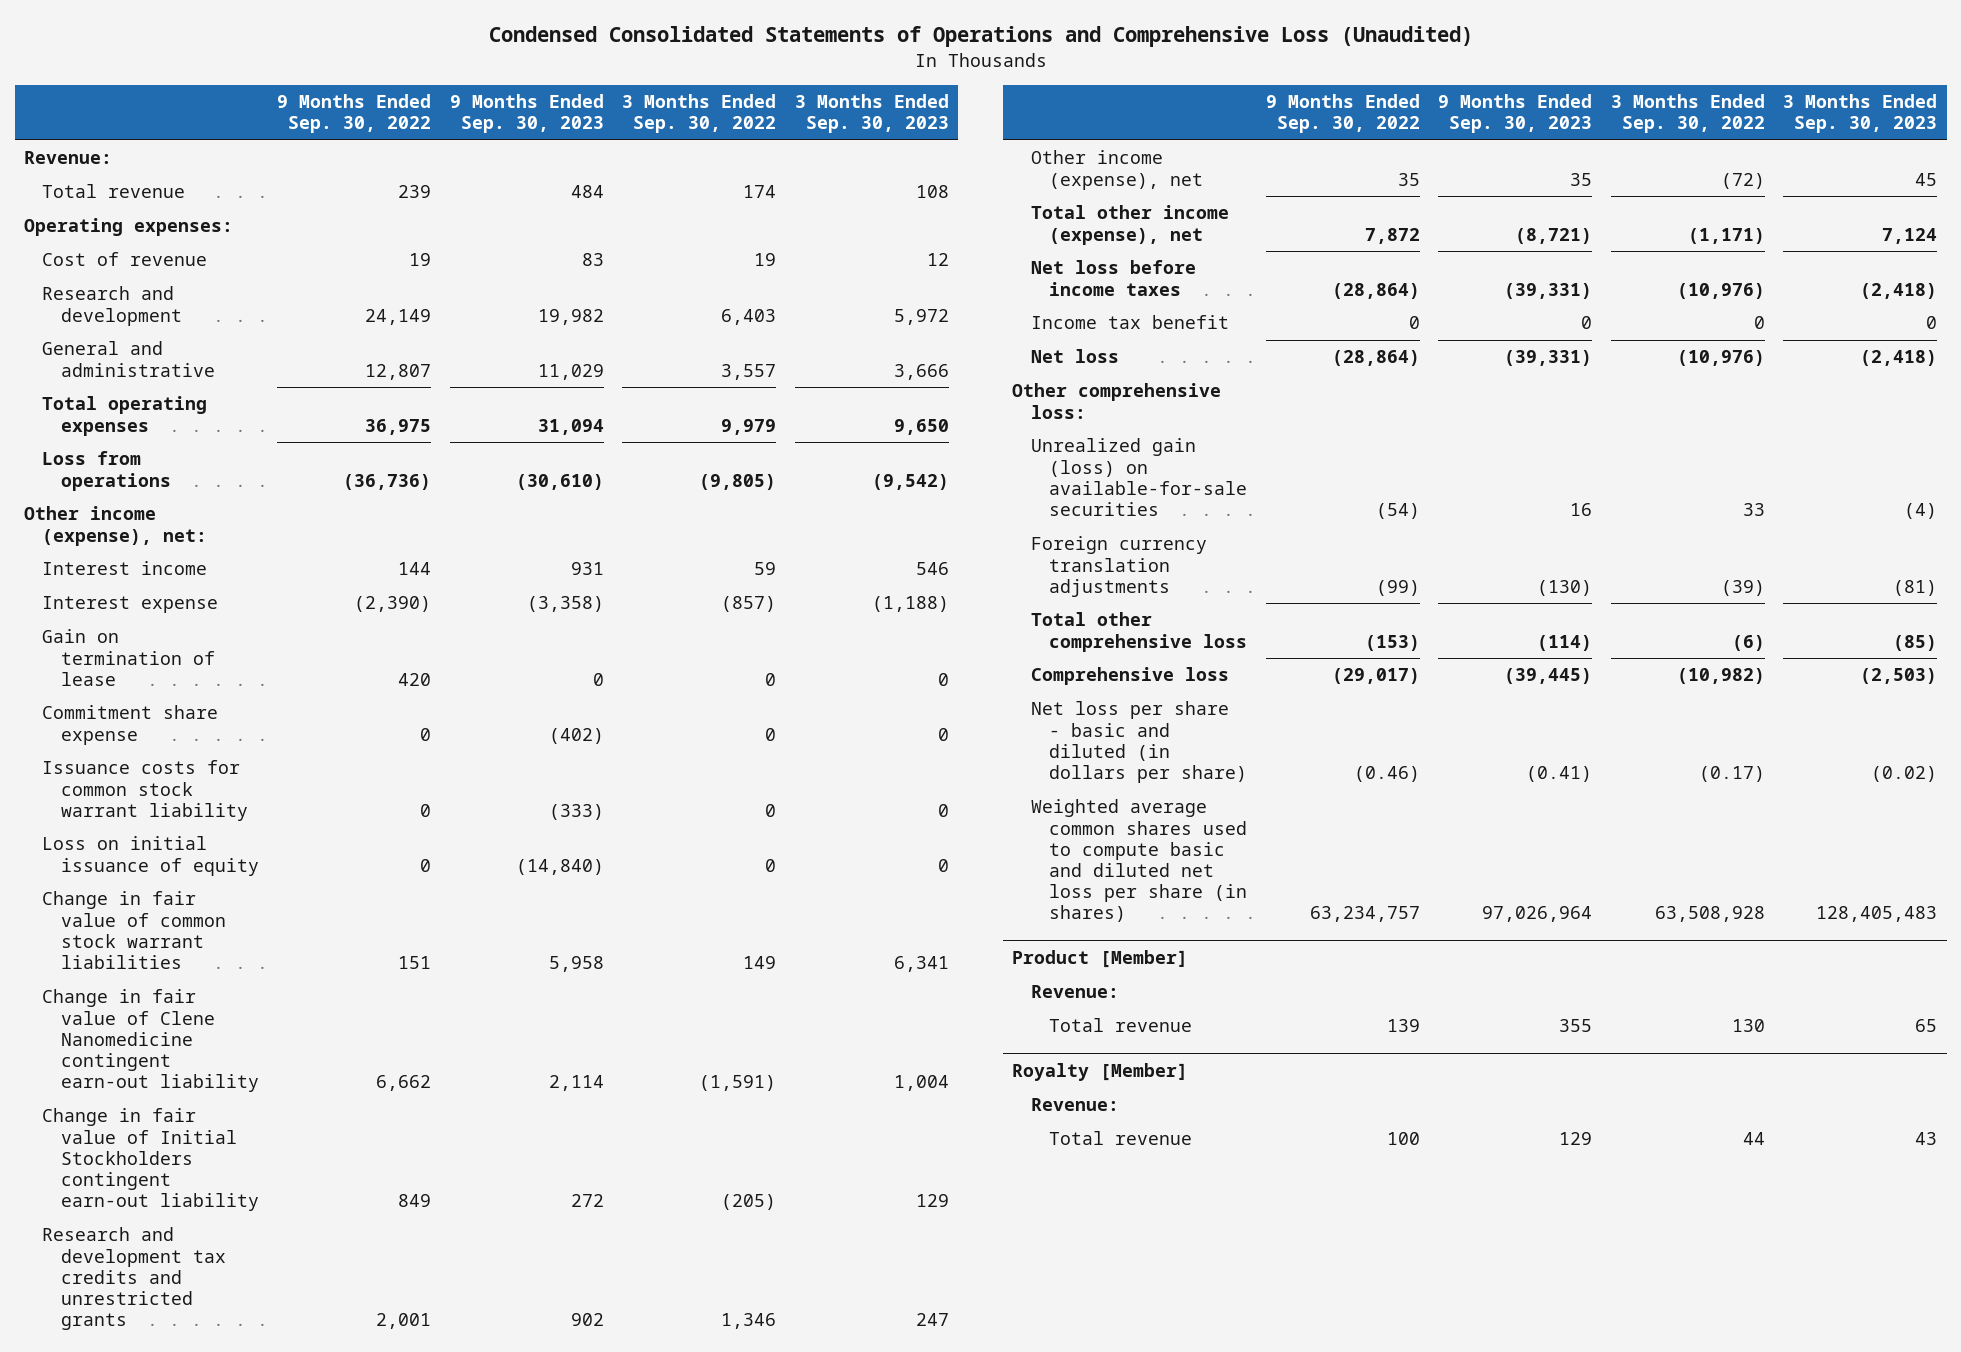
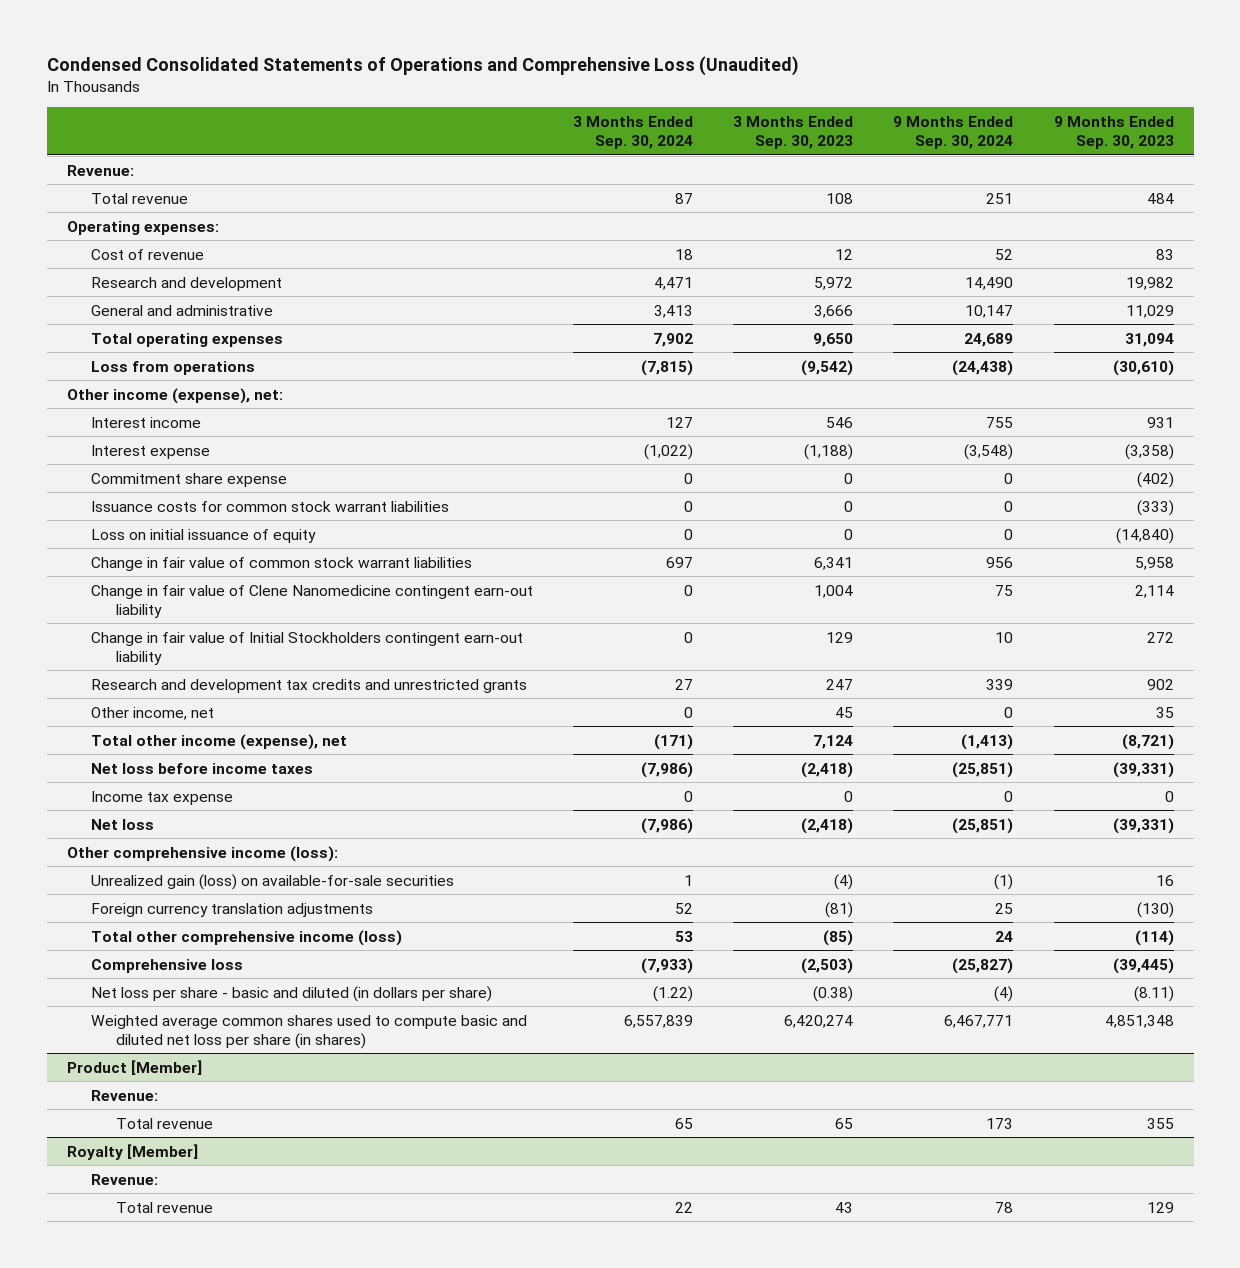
[277,94,432,134] 9 Months Ended Sep. 30, 2022 -> none
[622,94,777,134] 3 Months Ended Sep. 30, 2022 -> none
none -> [573,115,694,150] 3 Months Ended Sep. 30, 2024
none -> [893,115,1014,150] 9 Months Ended Sep. 30, 2024
[42,629,215,686] Gain on termination of lease -> none
[42,760,248,821] Issuance costs for common stock warrant liability -> [91,500,450,512] Issuance costs for common stock warrant liabilities
[1030,150,1204,190] Other income (expense), net -> [91,706,215,720] Other income, net
[1030,315,1229,330] Income tax benefit -> [91,790,234,805] Income tax expense
[1012,383,1222,419] Other comprehensive loss: -> [66,845,338,862] Other comprehensive income (loss):
[1030,612,1248,652] Total other comprehensive loss -> [91,929,403,946] Total other comprehensive income (loss)
[1526,765,1593,782] (0.41) -> [1133,985,1174,1002] (8.11)
[1871,765,1938,782] (0.02) -> [813,985,854,1002] (0.38)
[1482,906,1593,923] 97,026,964 -> [1104,1014,1174,1028] 4,851,348
[1816,906,1938,923] 128,405,483 -> [784,1014,854,1028] 6,420,274

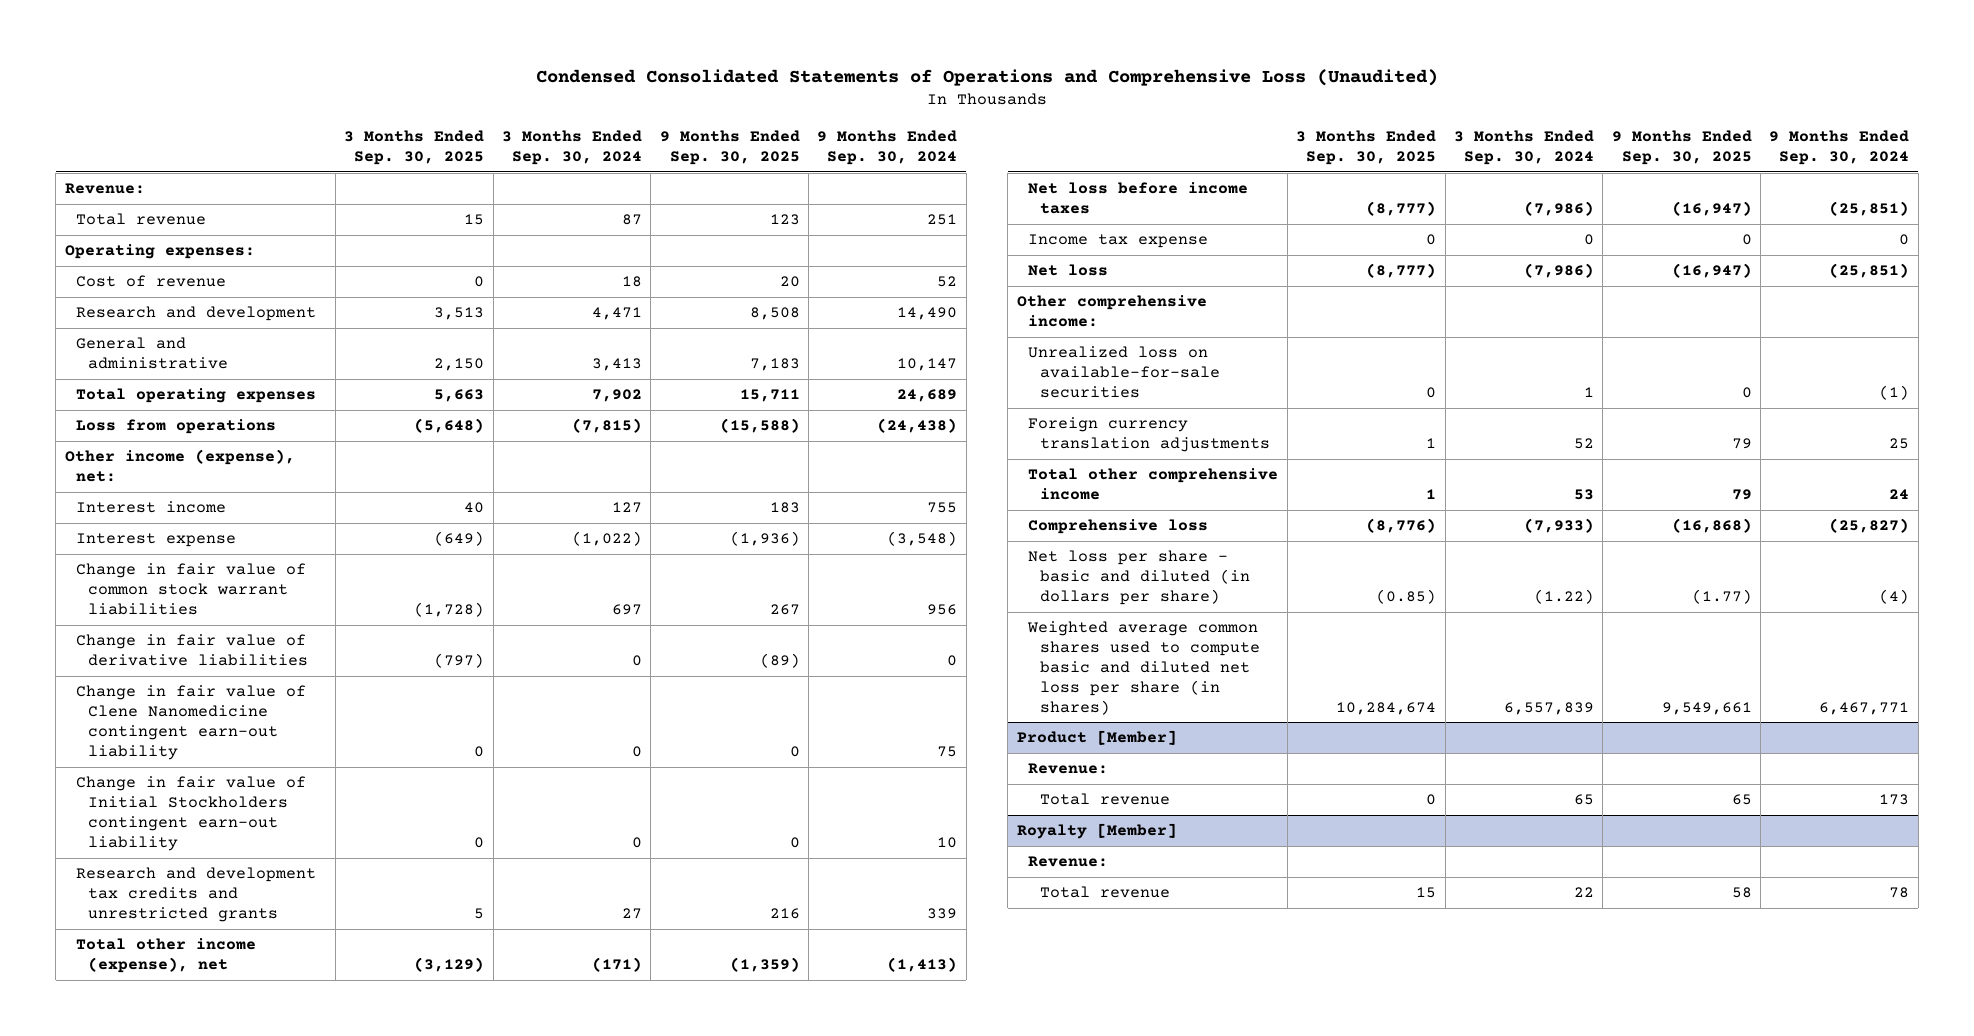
[733,115,854,150] 3 Months Ended Sep. 30, 2023 -> none
[1053,115,1174,150] 9 Months Ended Sep. 30, 2023 -> none
none -> [344,130,485,166] 3 Months Ended Sep. 30, 2025
none -> [659,130,800,166] 9 Months Ended Sep. 30, 2025
[91,472,288,487] Commitment share expense -> none
[91,500,450,512] Issuance costs for common stock warrant liabilities -> none
[91,528,317,543] Loss on initial issuance of equity -> none
none -> [76,634,309,667] Change in fair value of derivative liabilities
[91,706,215,720] Other income, net -> none
[66,845,338,862] Other comprehensive income (loss): -> [1016,295,1207,328] Other comprehensive income:
[91,873,455,890] Unrealized gain (loss) on available-for-sale securities -> [1028,346,1221,399] Unrealized loss on available-for-sale securities
[91,929,403,946] Total other comprehensive income (loss) -> [1028,468,1279,501] Total other comprehensive income

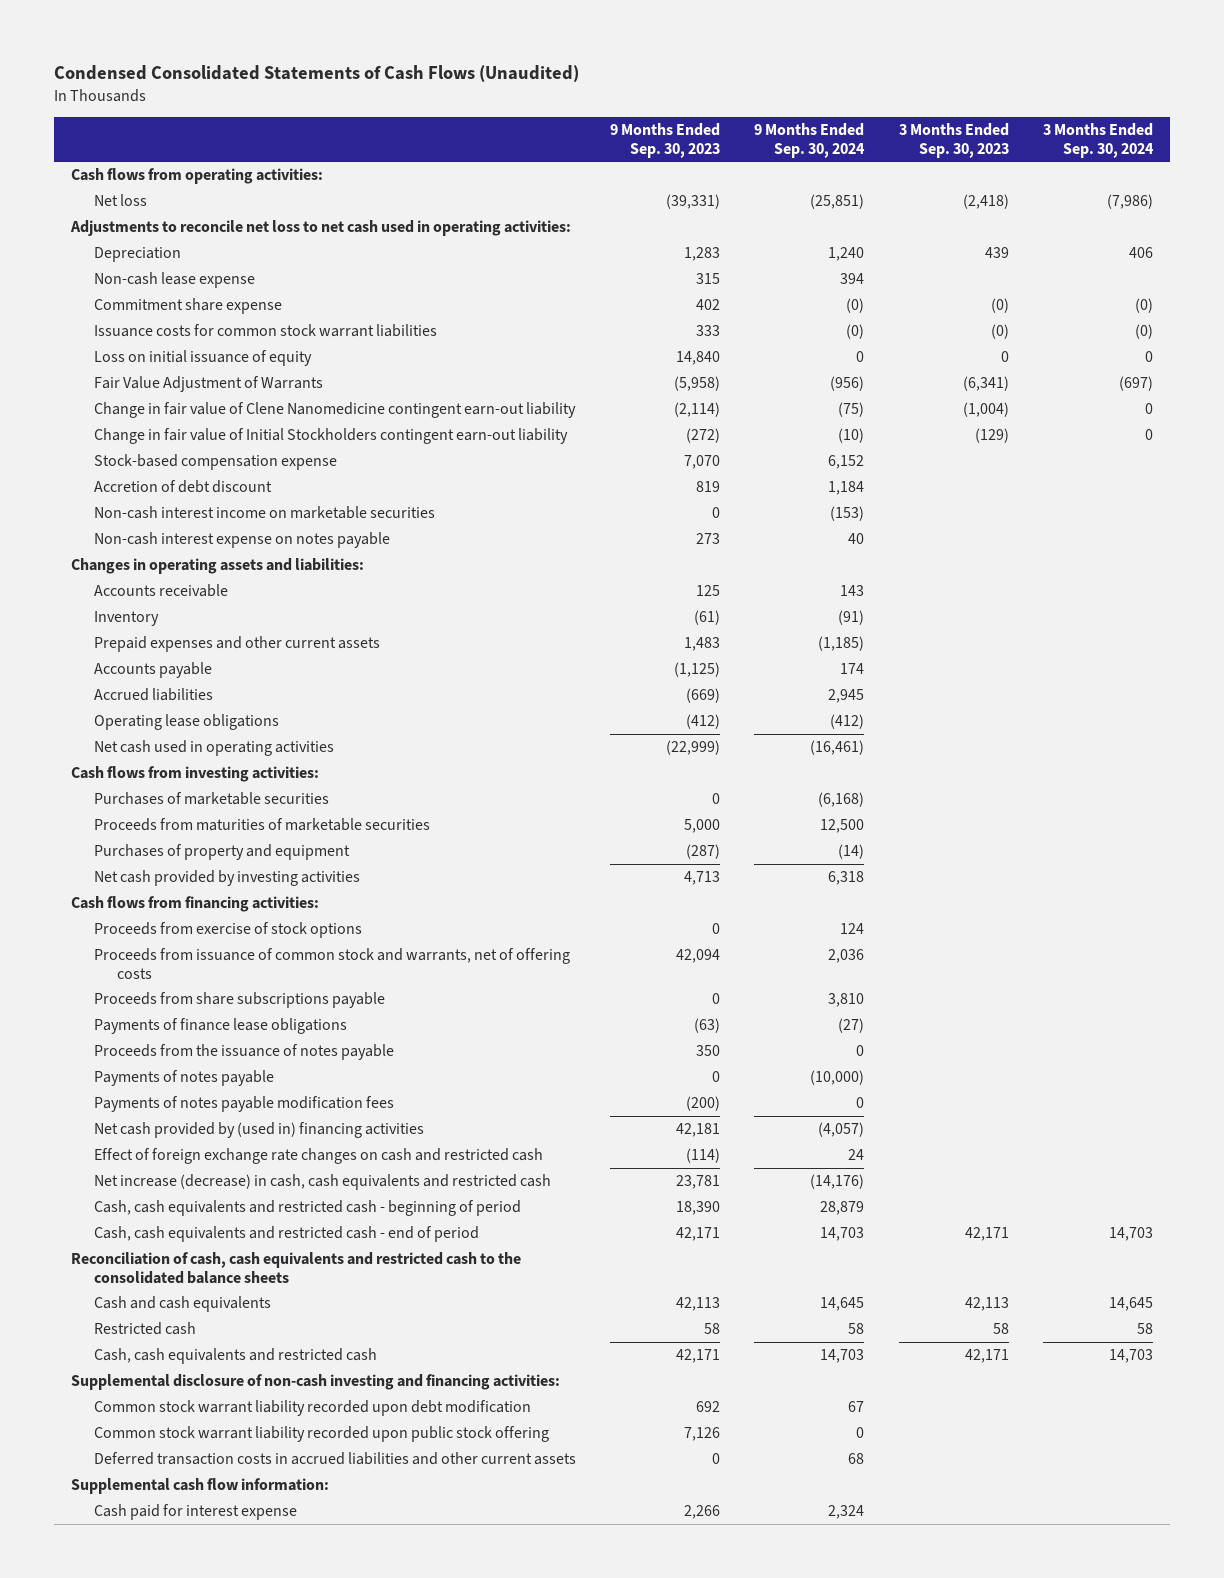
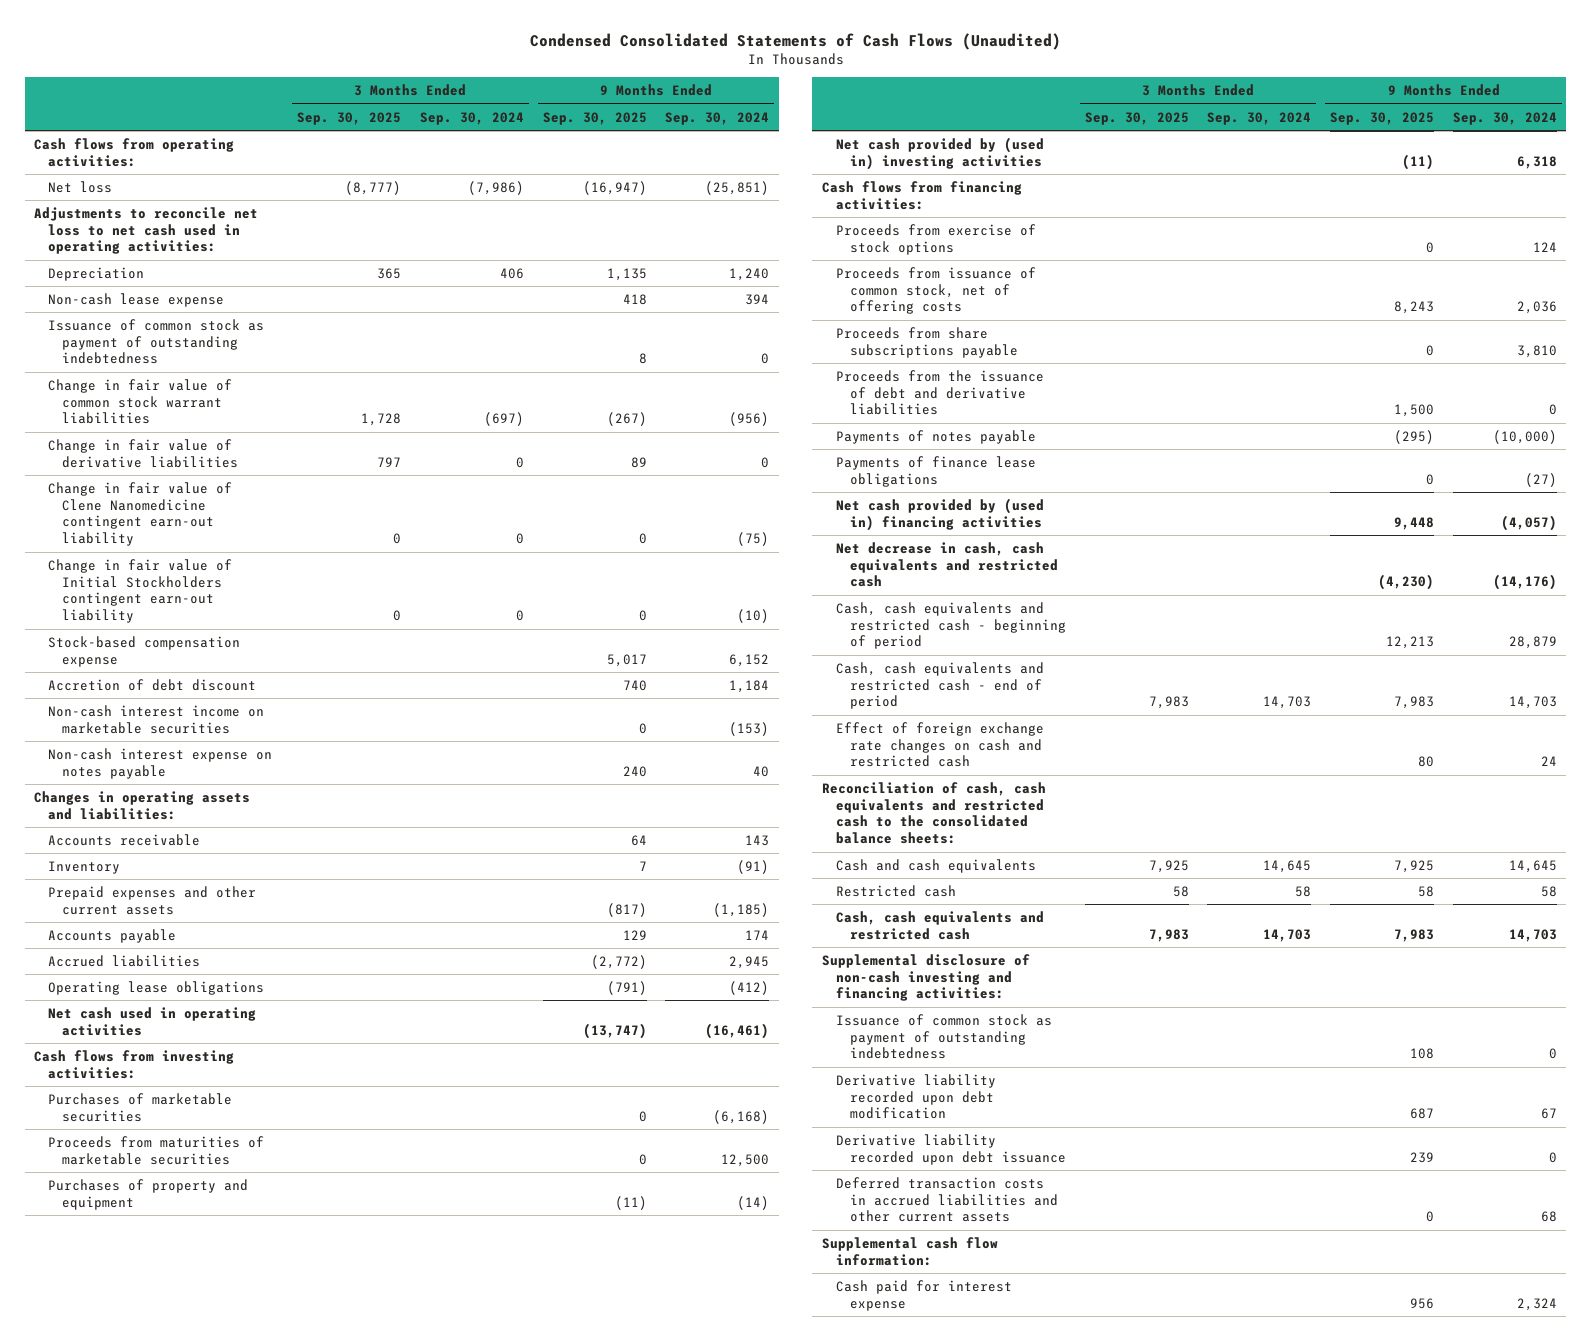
[610,123,721,158] 9 Months Ended Sep. 30, 2023 -> none
[898,123,1009,158] 3 Months Ended Sep. 30, 2023 -> none
none -> [297,111,402,125] Sep. 30, 2025
none -> [542,111,647,125] Sep. 30, 2025
[94,298,283,315] Commitment share expense -> none
[94,324,438,338] Issuance costs for common stock warrant liabilities -> none
[94,350,313,367] Loss on initial issuance of equity -> none
none -> [48,318,265,365] Issuance of common stock as payment of outstanding indebtedness
[94,376,324,393] Fair Value Adjustment of Warrants -> [48,378,233,425] Change in fair value of common stock warrant liabilities
none -> [48,438,239,468] Change in fair value of derivative liabilities
[94,870,361,887] Net cash provided by investing activities -> [835,136,1044,170] Net cash provided by (used in) investing activities
[94,948,571,979] Proceeds from issuance of common stock and warrants, net of offering costs -> [835,266,1036,315] Proceeds from issuance of common stock, net of offering costs
[94,1044,395,1061] Proceeds from the issuance of notes payable -> none
none -> [835,369,1044,416] Proceeds from the issuance of debt and derivative liabilities
[94,1096,395,1113] Payments of notes payable modification fees -> none
[94,1018,348,1035] Payments of finance lease obligations -> [835,455,1036,487] Payments of finance lease obligations
[94,1174,552,1191] Net increase (decrease) in cash, cash equivalents and restricted cash -> [835,541,1058,588] Net decrease in cash, cash equivalents and restricted cash
[94,1148,544,1165] Effect of foreign exchange rate changes on cash and restricted cash -> [835,721,1044,768] Effect of foreign exchange rate changes on cash and restricted cash
[71,1252,522,1284] Reconciliation of cash, cash equivalents and restricted cash to the consolidated balance sheets -> [821,781,1046,845] Reconciliation of cash, cash equivalents and restricted cash to the consolidated balance sheets:
[94,1426,550,1443] Common stock warrant liability recorded upon public stock offering -> none
none -> [835,1013,1052,1060] Issuance of common stock as payment of outstanding indebtedness
[94,1400,532,1417] Common stock warrant liability recorded upon debt modification -> [835,1073,996,1120] Derivative liability recorded upon debt modification
none -> [835,1133,1066,1165] Derivative liability recorded upon debt issuance

